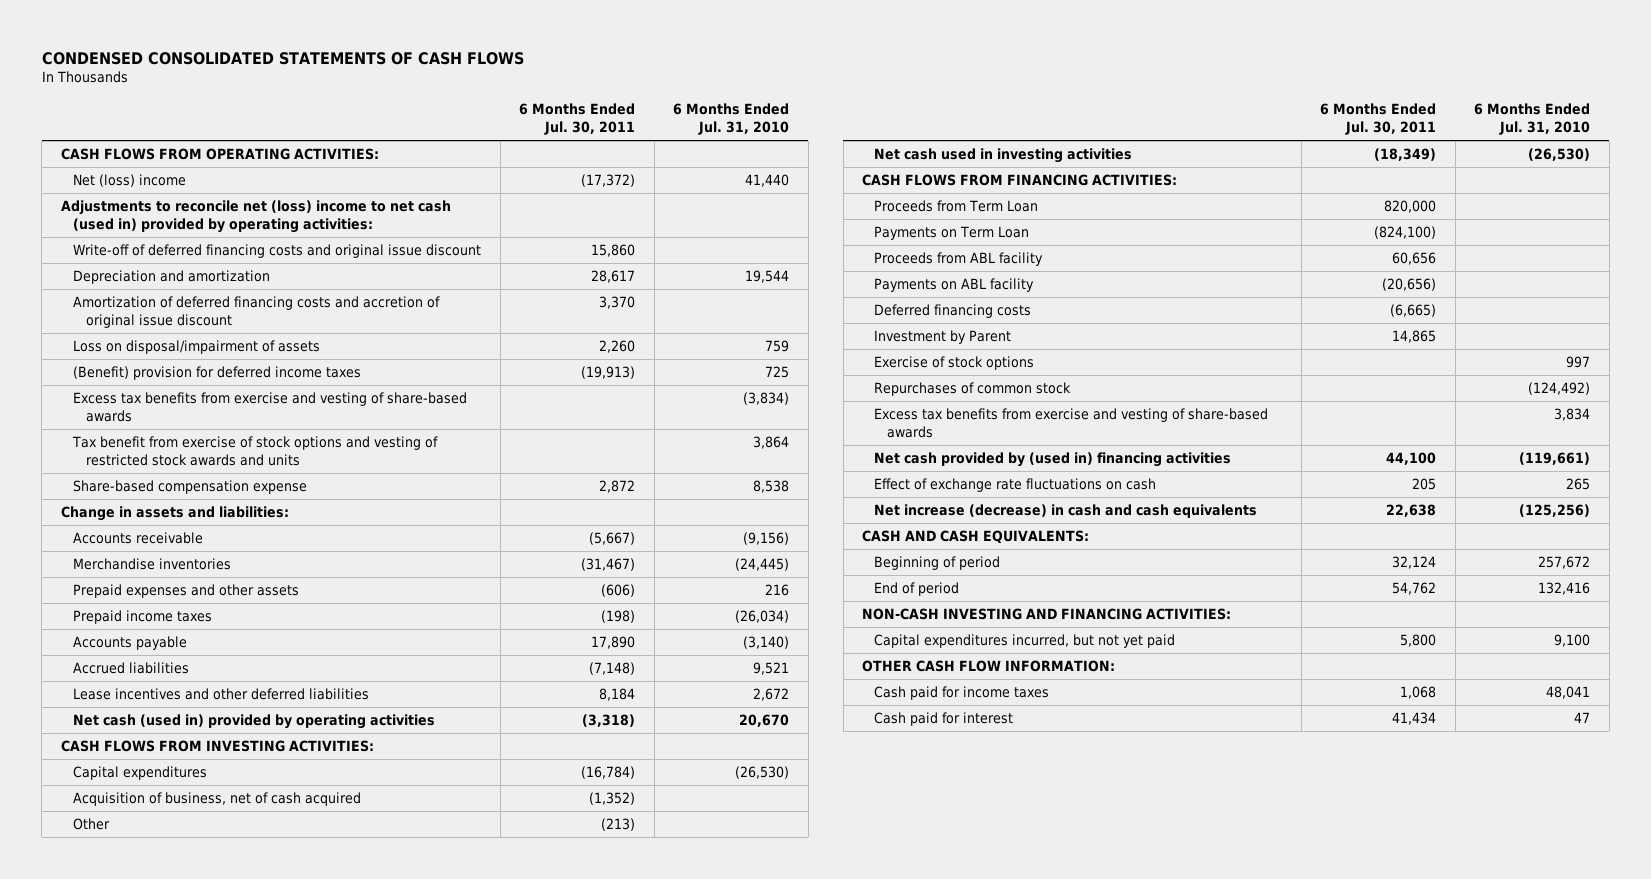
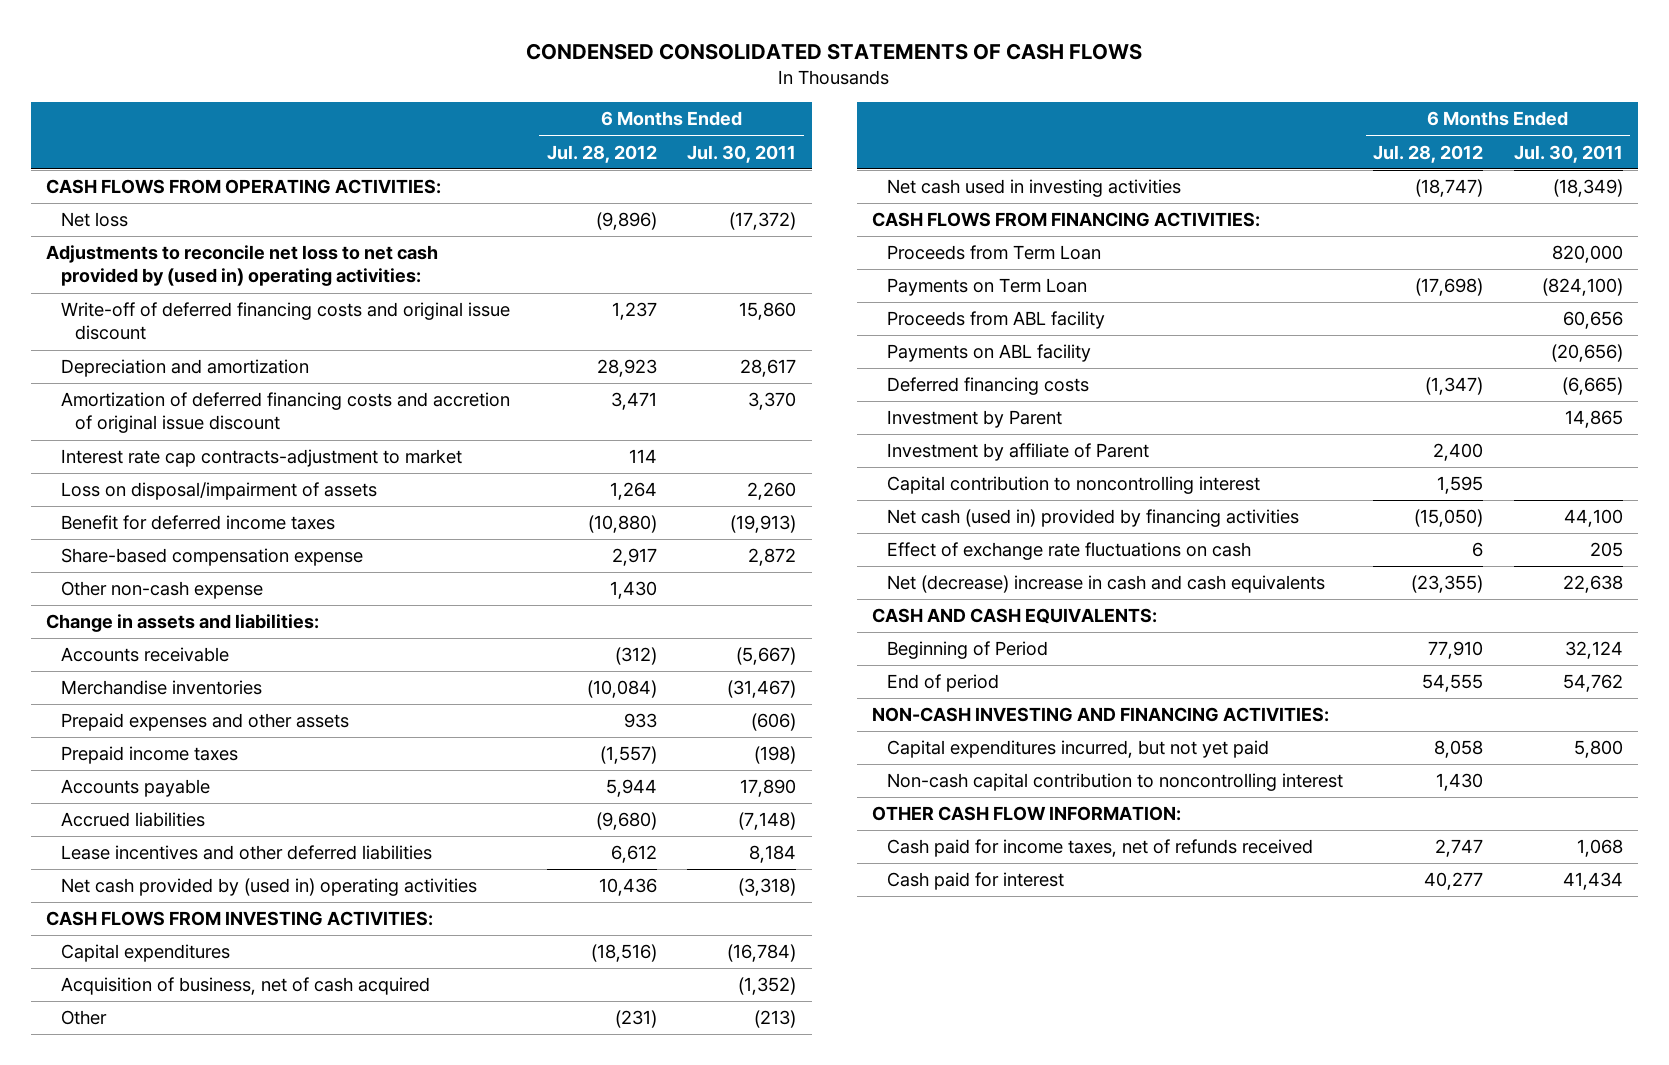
[673,103,790,136] 6 Months Ended Jul. 31, 2010 -> none
none -> [546,144,657,163] Jul. 28, 2012
[73,173,187,187] Net (loss) income -> [60,212,128,228] Net loss
[60,199,451,233] Adjustments to reconcile net (loss) income to net cash (used in) provided by operating activities: -> [45,245,438,287] Adjustments to reconcile net loss to net cash provided by (used in) operating activities:
none -> [60,449,462,468] Interest rate cap contracts-adjustment to market
[73,391,468,422] Excess tax benefits from exercise and vesting of share-based awards -> none
[72,435,439,466] Tax benefit from exercise of stock options and vesting of restricted stock awards and units -> none
[73,365,362,380] (Benefit) provision for deferred income taxes -> [60,515,335,531] Benefit for deferred income taxes
none -> [60,581,263,600] Other non-cash expense
[73,713,436,729] Net cash (used in) provided by operating activities -> [60,878,477,897] Net cash provided by (used in) operating activities
[874,355,1035,370] Exercise of stock options -> none
[874,381,1072,396] Repurchases of common stock -> none
[874,407,1269,438] Excess tax benefits from exercise and vesting of share-based awards -> none
none -> [887,443,1150,462] Investment by affiliate of Parent
none -> [887,476,1261,495] Capital contribution to noncontrolling interest
[874,451,1232,467] Net cash provided by (used in) financing activities -> [887,509,1300,528] Net cash (used in) provided by financing activities
[874,503,1258,518] Net increase (decrease) in cash and cash equivalents -> [887,575,1326,594] Net (decrease) increase in cash and cash equivalents
[874,555,1001,570] Beginning of period -> [887,641,1049,660] Beginning of Period
none -> [887,773,1344,792] Non-cash capital contribution to noncontrolling interest
[874,685,1050,700] Cash paid for income taxes -> [887,839,1314,858] Cash paid for income taxes, net of refunds received

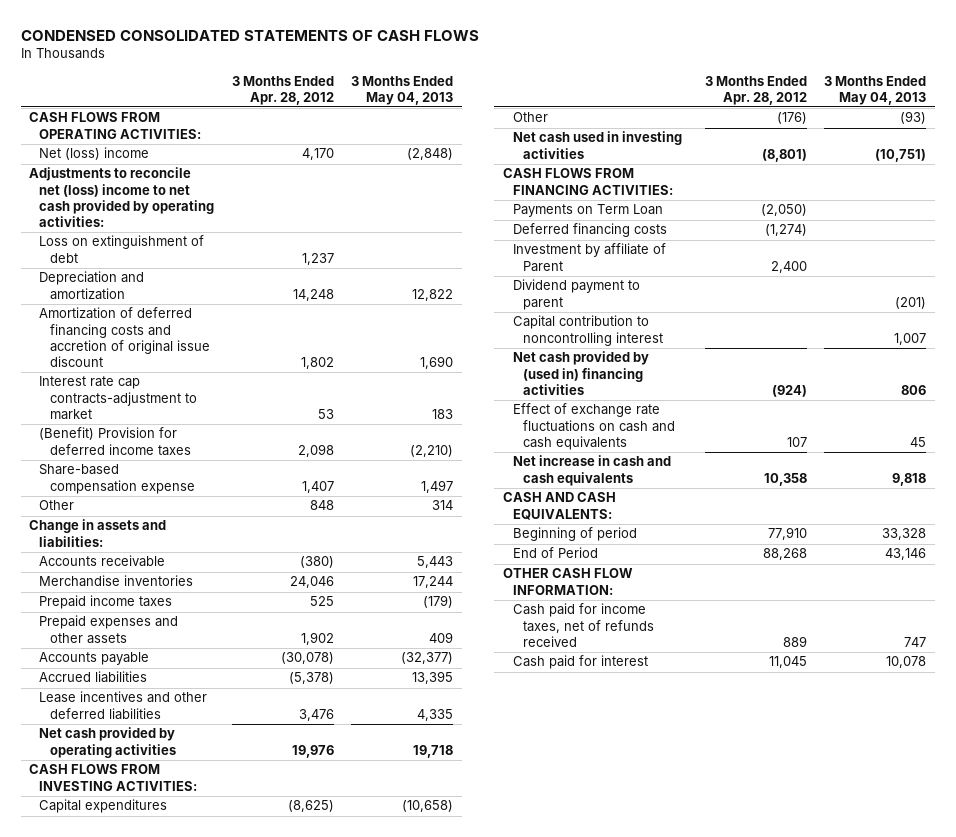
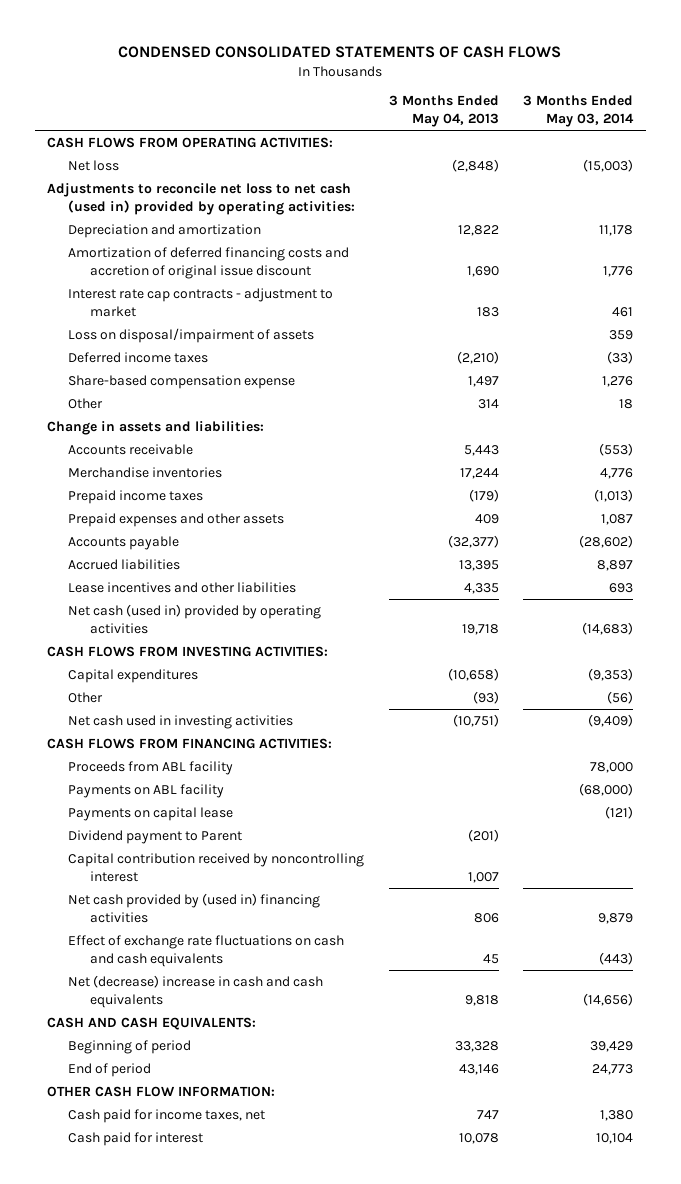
[231,75,334,105] 3 Months Ended Apr. 28, 2012 -> none
none -> [523,95,635,128] 3 Months Ended May 03, 2014
[39,235,205,263] Loss on extinguishment of debt -> none
[39,147,150,161] Net (loss) income -> [68,159,120,171] Net loss
[29,167,215,228] Adjustments to reconcile net (loss) income to net cash provided by operating activities: -> [47,182,356,215] Adjustments to reconcile net loss to net cash (used in) provided by operating activities:
[39,376,197,420] Interest rate cap contracts-adjustment to market -> [68,287,334,317] Interest rate cap contracts - adjustment to market
none -> [68,327,315,343] Loss on disposal/impairment of assets
[39,427,191,456] (Benefit) Provision for deferred income taxes -> [68,351,209,363] Deferred income taxes
[39,691,208,720] Lease incentives and other deferred liabilities -> [68,581,297,593] Lease incentives and other liabilities
[39,727,176,758] Net cash provided by operating activities -> [68,603,322,634] Net cash (used in) provided by operating activities
[512,204,663,218] Payments on Term Loan -> none
[512,223,667,238] Deferred financing costs -> none
[512,243,666,272] Investment by affiliate of Parent -> none
none -> [68,760,234,775] Proceeds from ABL facility
none -> [68,783,225,798] Payments on ABL facility
none -> [68,806,234,821] Payments on capital lease
[512,279,640,310] Dividend payment to parent -> [68,829,243,844] Dividend payment to Parent
[512,315,663,346] Capital contribution to noncontrolling interest -> [68,852,365,882] Capital contribution received by noncontrolling interest
[512,455,671,486] Net increase in cash and cash equivalents -> [68,974,324,1008] Net (decrease) increase in cash and cash equivalents
[512,547,598,559] End of Period -> [68,1062,152,1077] End of period
[512,603,654,647] Cash paid for income taxes, net of refunds received -> [68,1108,266,1123] Cash paid for income taxes, net

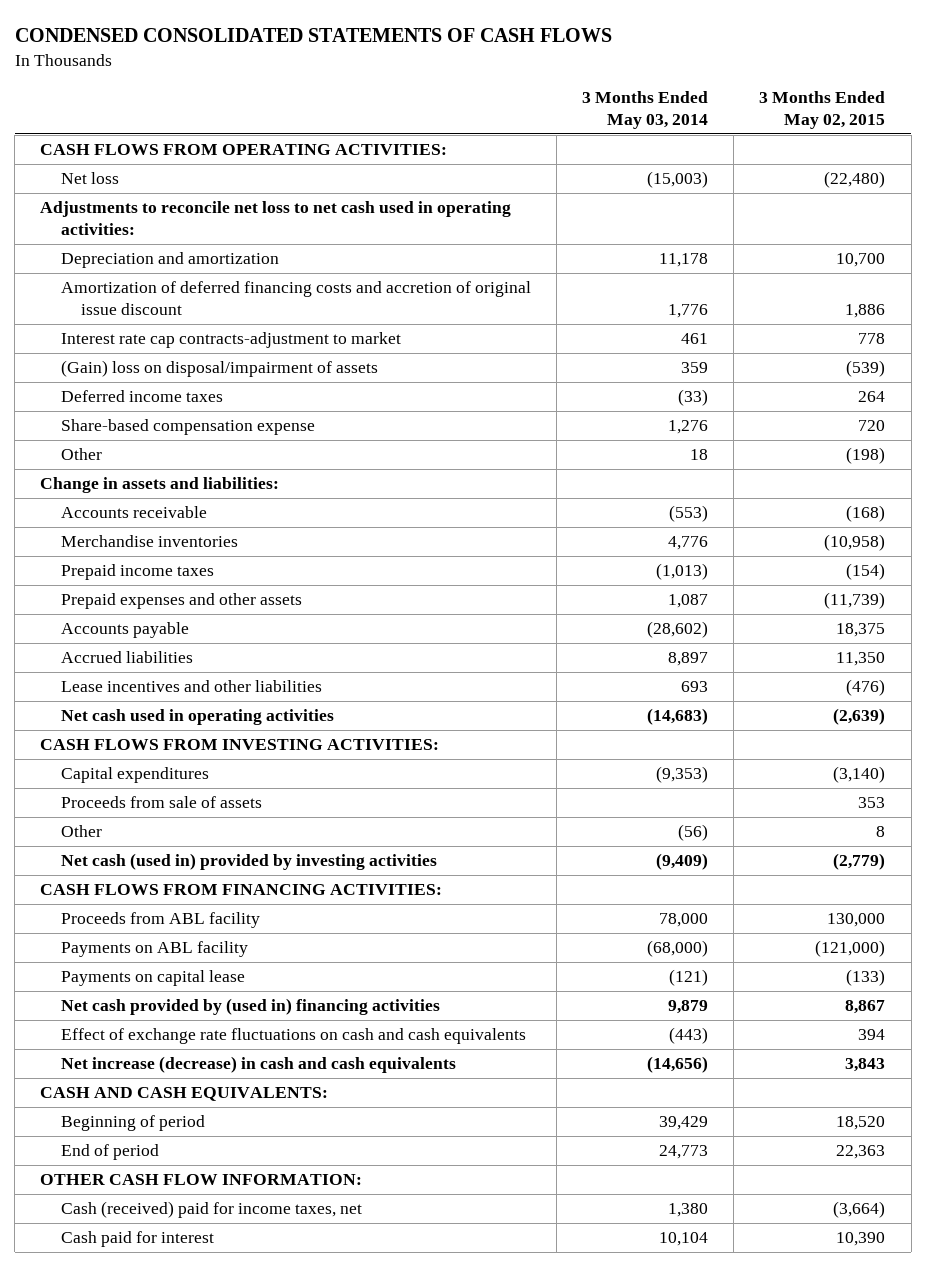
[388,95,499,128] 3 Months Ended May 04, 2013 -> none
none -> [759,91,886,130] 3 Months Ended May 02, 2015
[47,182,356,215] Adjustments to reconcile net loss to net cash (used in) provided by operating activities: -> [40,201,512,235] Adjustments to reconcile net loss to net cash used in operating activities:
[68,287,334,317] Interest rate cap contracts - adjustment to market -> [60,332,401,349] Interest rate cap contracts-adjustment to market
[68,327,315,343] Loss on disposal/impairment of assets -> [60,360,378,378] (Gain) loss on disposal/impairment of assets
[68,603,322,634] Net cash (used in) provided by operating activities -> [60,709,334,726] Net cash used in operating activities
none -> [60,796,262,809] Proceeds from sale of assets
[68,714,294,729] Net cash used in investing activities -> [60,853,437,871] Net cash (used in) provided by investing activities
[68,829,243,844] Dividend payment to Parent -> none
[68,852,365,882] Capital contribution received by noncontrolling interest -> none
[68,974,324,1008] Net (decrease) increase in cash and cash equivalents -> [60,1056,456,1074] Net increase (decrease) in cash and cash equivalents
[68,1108,266,1123] Cash paid for income taxes, net -> [60,1201,362,1219] Cash (received) paid for income taxes, net

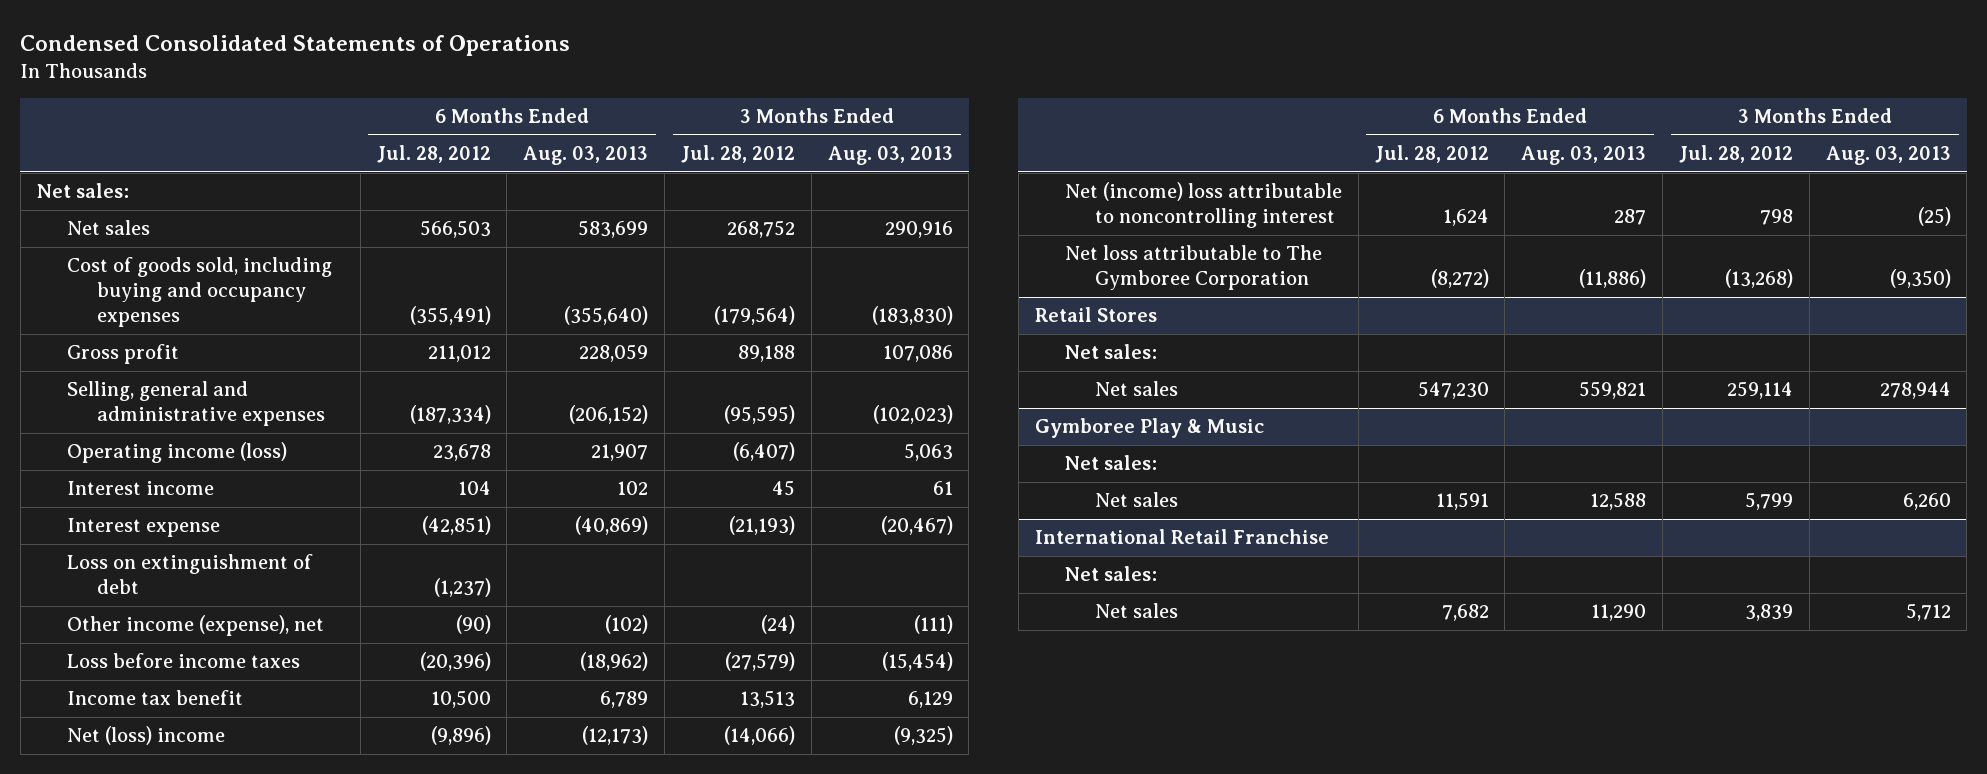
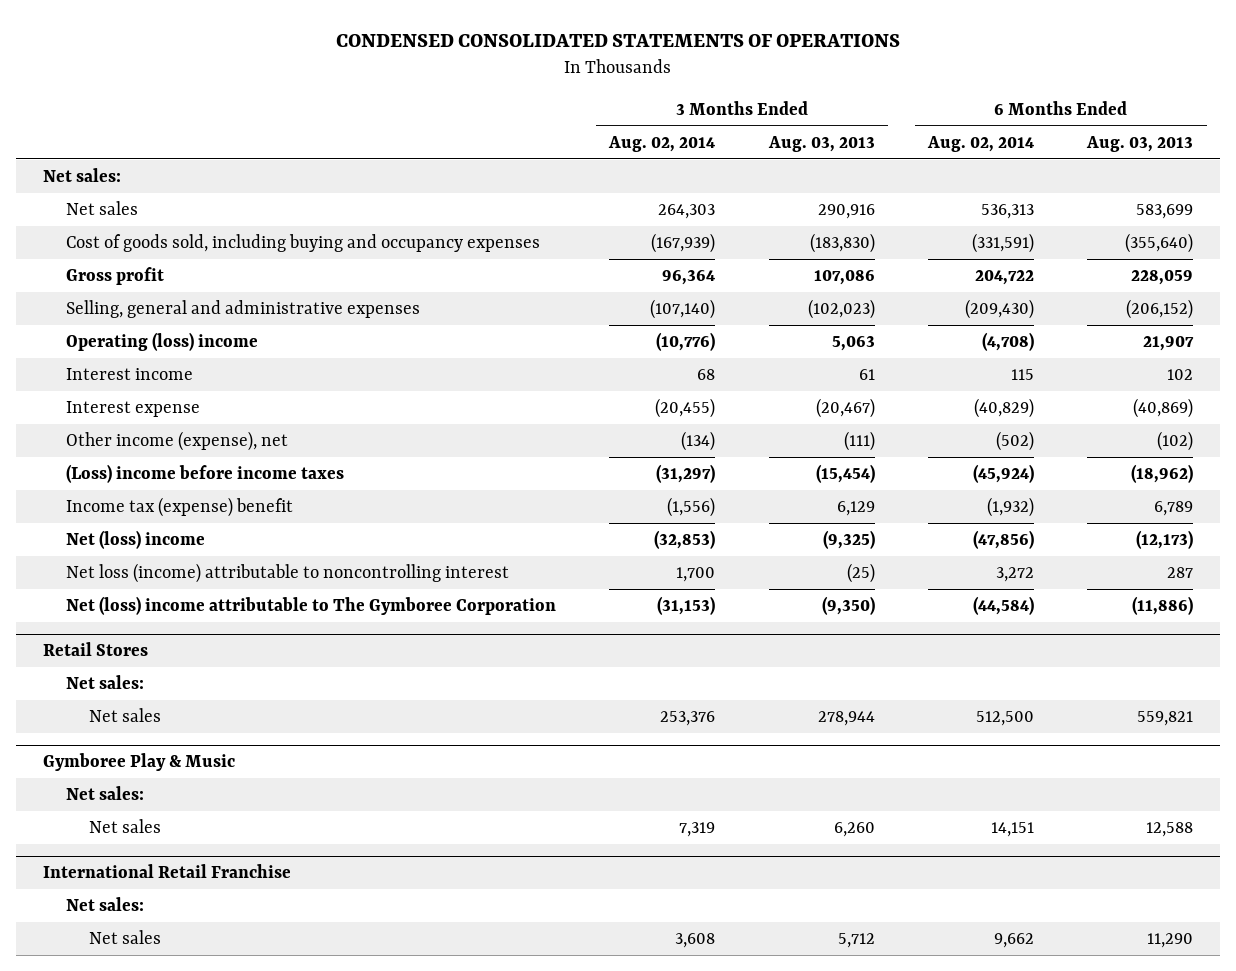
[20,35,571,57] Condensed Consolidated Statements of Operations -> [336,33,901,47] CONDENSED CONSOLIDATED STATEMENTS OF OPERATIONS
[376,145,491,164] Jul. 28, 2012 -> none
[680,145,795,164] Jul. 28, 2012 -> none
none -> [608,135,716,152] Aug. 02, 2014
none -> [927,135,1035,152] Aug. 02, 2014
[66,442,287,464] Operating income (loss) -> [66,332,259,352] Operating (loss) income
[66,554,313,595] Loss on extinguishment of debt -> none
[66,653,300,669] Loss before income taxes -> [66,464,345,484] (Loss) income before income taxes
[66,690,243,706] Income tax benefit -> [66,497,294,518] Income tax (expense) benefit
[1064,182,1342,229] Net (income) loss attributable to noncontrolling interest -> [66,563,510,584] Net loss (income) attributable to noncontrolling interest
[1064,245,1322,291] Net loss attributable to The Gymboree Corporation -> [66,596,557,616] Net (loss) income attributable to The Gymboree Corporation

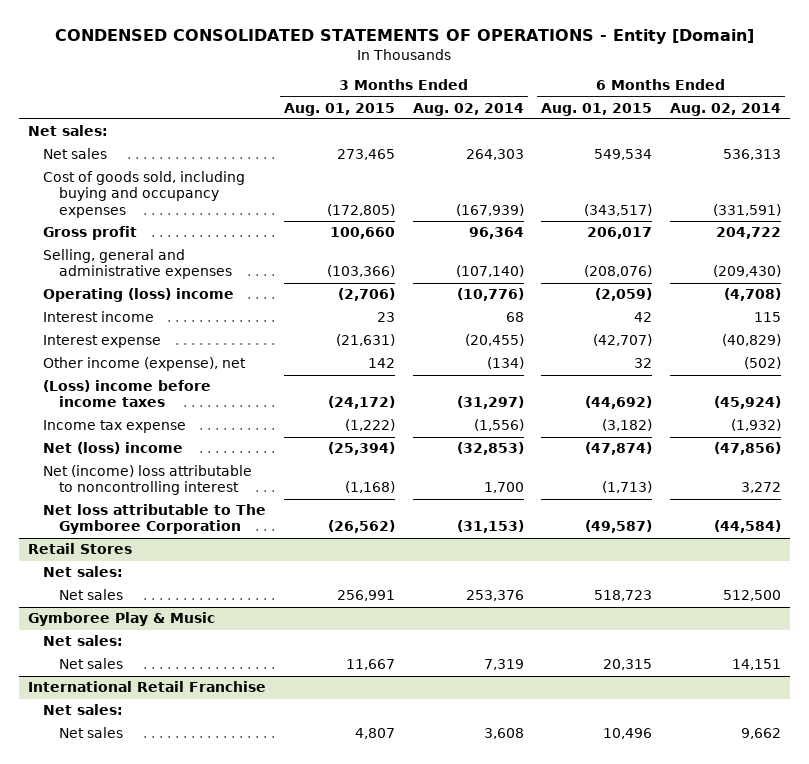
[336,33,901,47] CONDENSED CONSOLIDATED STATEMENTS OF OPERATIONS -> [55,28,755,44] CONDENSED CONSOLIDATED STATEMENTS OF OPERATIONS - Entity [Domain]
[767,135,875,152] Aug. 03, 2013 -> none
[1086,135,1194,152] Aug. 03, 2013 -> none
none -> [284,102,396,116] Aug. 01, 2015
none -> [541,102,653,116] Aug. 01, 2015
[66,497,294,518] Income tax (expense) benefit -> [43,420,187,434] Income tax expense
[66,563,510,584] Net loss (income) attributable to noncontrolling interest -> [43,465,253,496] Net (income) loss attributable to noncontrolling interest
[66,596,557,616] Net (loss) income attributable to The Gymboree Corporation -> [43,504,267,535] Net loss attributable to The Gymboree Corporation

